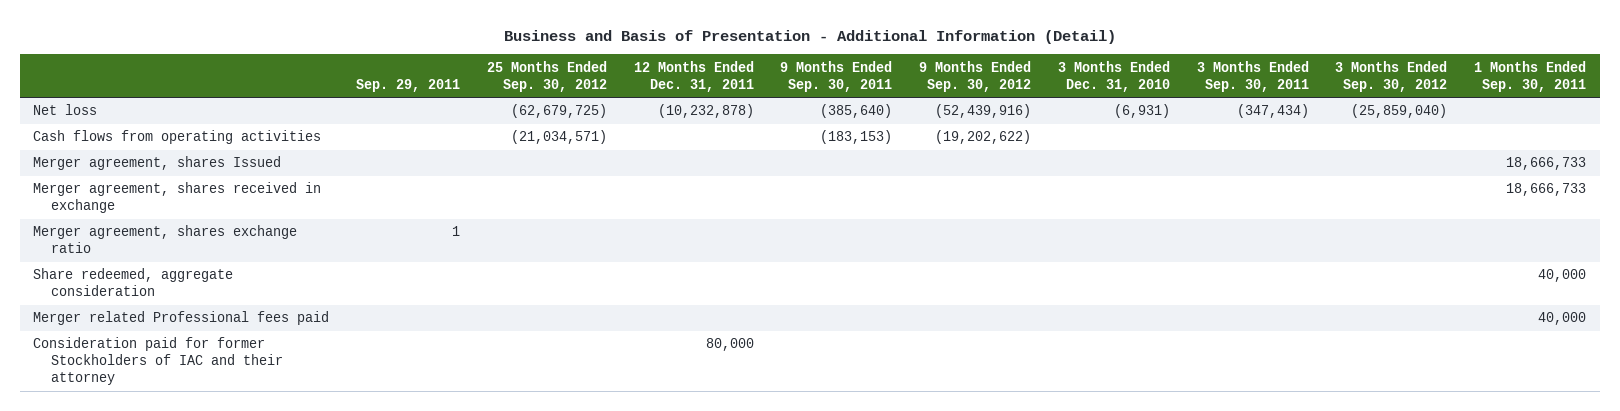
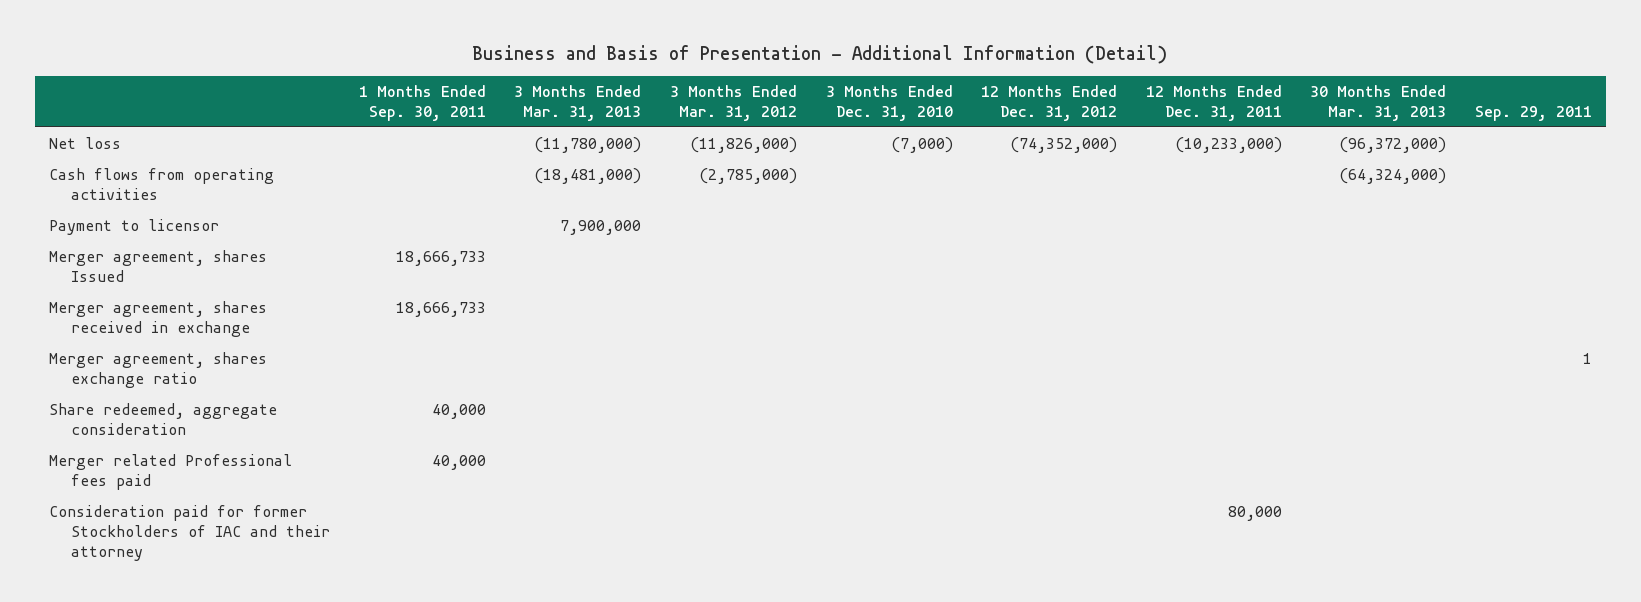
[486,60,607,92] 25 Months Ended Sep. 30, 2012 -> none
[780,60,893,92] 9 Months Ended Sep. 30, 2011 -> none
[919,60,1032,92] 9 Months Ended Sep. 30, 2012 -> none
[1196,60,1309,92] 3 Months Ended Sep. 30, 2011 -> none
[1335,60,1448,92] 3 Months Ended Sep. 30, 2012 -> none
none -> [514,84,642,121] 3 Months Ended Mar. 31, 2013
none -> [670,84,798,121] 3 Months Ended Mar. 31, 2012
none -> [981,84,1118,121] 12 Months Ended Dec. 31, 2012
none -> [1310,84,1447,121] 30 Months Ended Mar. 31, 2013
[657,104,754,119] (10,232,878) -> [1174,137,1282,154] (10,233,000)
[1113,104,1170,119] (6,931) -> [890,137,953,154] (7,000)
none -> [48,219,219,236] Payment to licensor

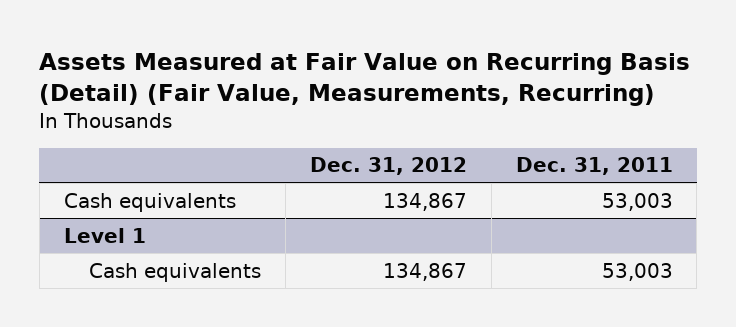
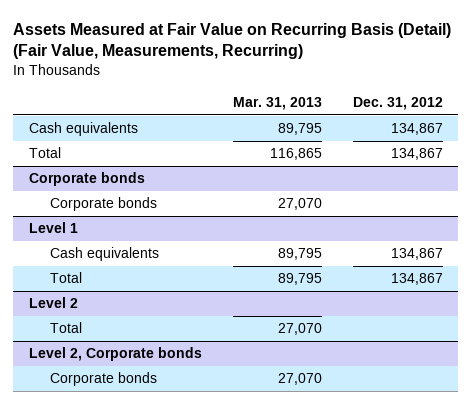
[515,157,673,176] Dec. 31, 2011 -> none
none -> [232,96,322,110] Mar. 31, 2013
none -> [28,147,61,159] Total
none -> [28,172,145,187] Corporate bonds
none -> [49,197,157,212] Corporate bonds
none -> [49,272,82,284] Total
none -> [28,297,78,309] Level 2
none -> [49,322,82,334] Total
none -> [28,347,202,362] Level 2, Corporate bonds
none -> [49,372,157,387] Corporate bonds

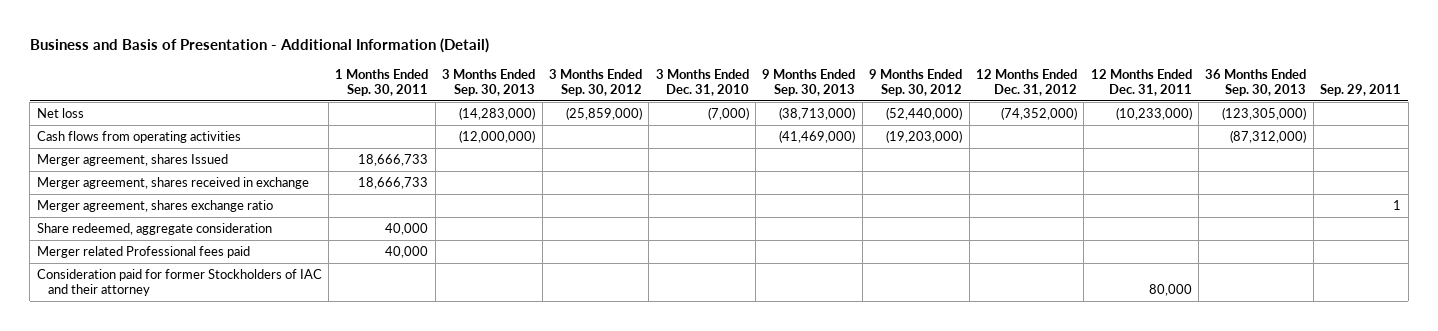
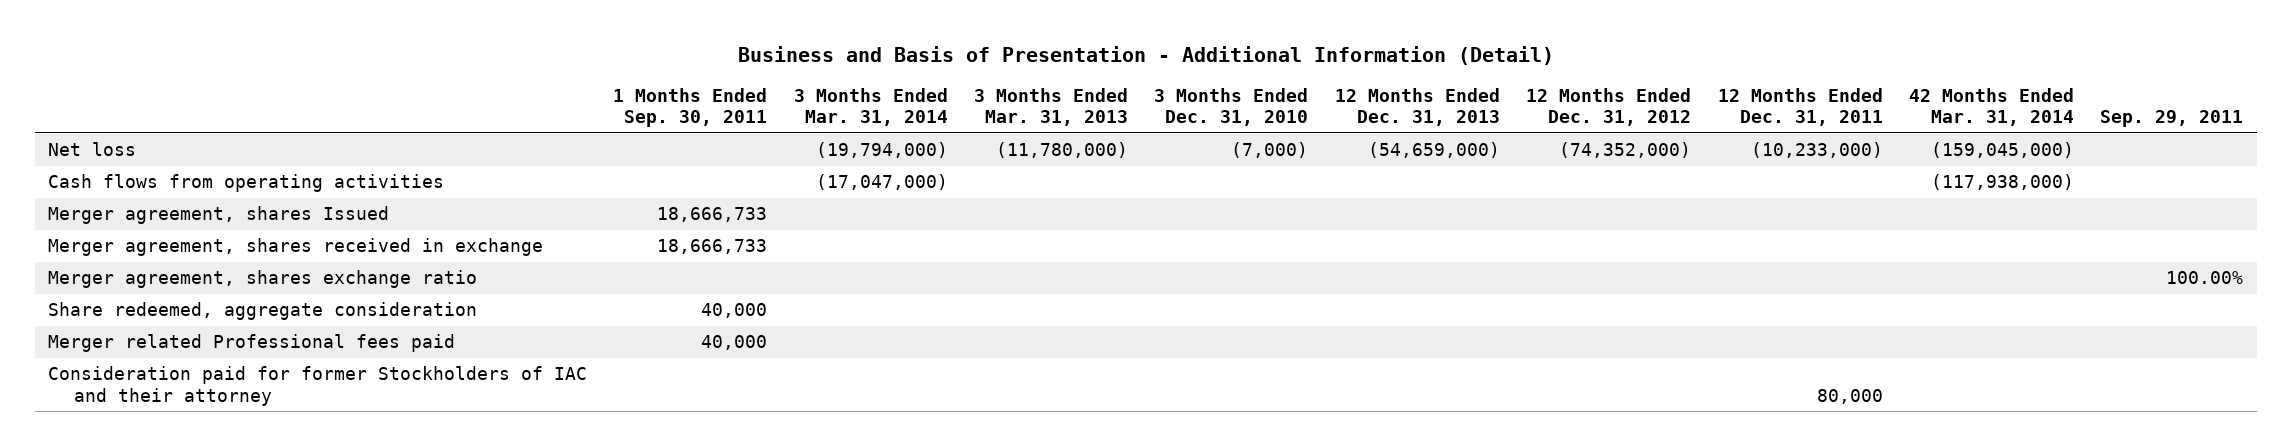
[442,68,536,97] 3 Months Ended Sep. 30, 2013 -> none
[548,68,642,97] 3 Months Ended Sep. 30, 2012 -> none
[762,68,856,97] 9 Months Ended Sep. 30, 2013 -> none
[869,68,963,97] 9 Months Ended Sep. 30, 2012 -> none
[1205,68,1307,97] 36 Months Ended Sep. 30, 2013 -> none
none -> [793,87,948,127] 3 Months Ended Mar. 31, 2014
none -> [974,87,1129,127] 3 Months Ended Mar. 31, 2013
none -> [1334,87,1500,127] 12 Months Ended Dec. 31, 2013
none -> [1909,87,2075,127] 42 Months Ended Mar. 31, 2014
[1393,200,1402,211] 1 -> [2166,271,2244,285] 100.00%

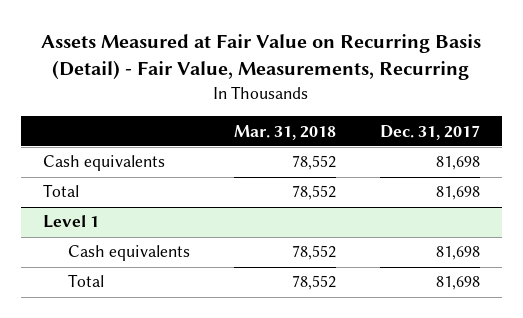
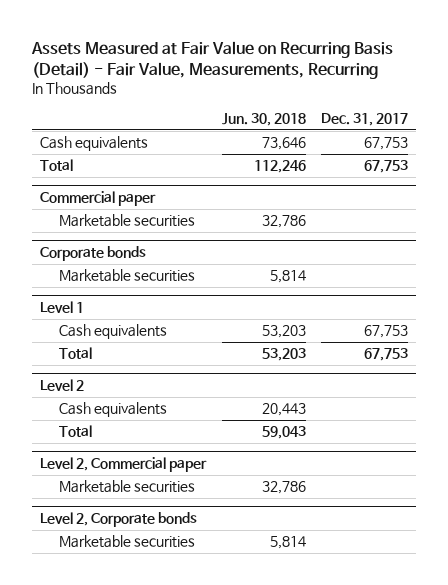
[234,124,337,140] Mar. 31, 2018 -> none
none -> [221,112,306,126] Jun. 30, 2018
[436,156,481,171] 81,698 -> [363,137,408,151] 67,753
[436,186,481,201] 81,698 -> [363,160,408,174] 67,753
none -> [40,190,157,206] Commercial paper
none -> [59,214,196,228] Marketable securities
none -> [40,245,147,261] Corporate bonds
none -> [59,269,196,283] Marketable securities
[436,246,481,261] 81,698 -> [363,325,408,339] 67,753
[436,276,481,291] 81,698 -> [363,348,408,362] 67,753
none -> [40,378,85,391] Level 2
none -> [59,402,168,418] Cash equivalents
none -> [59,425,93,438] Total
none -> [40,456,208,472] Level 2, Commercial paper
none -> [59,480,196,494] Marketable securities
none -> [40,511,198,527] Level 2, Corporate bonds
none -> [59,535,196,549] Marketable securities

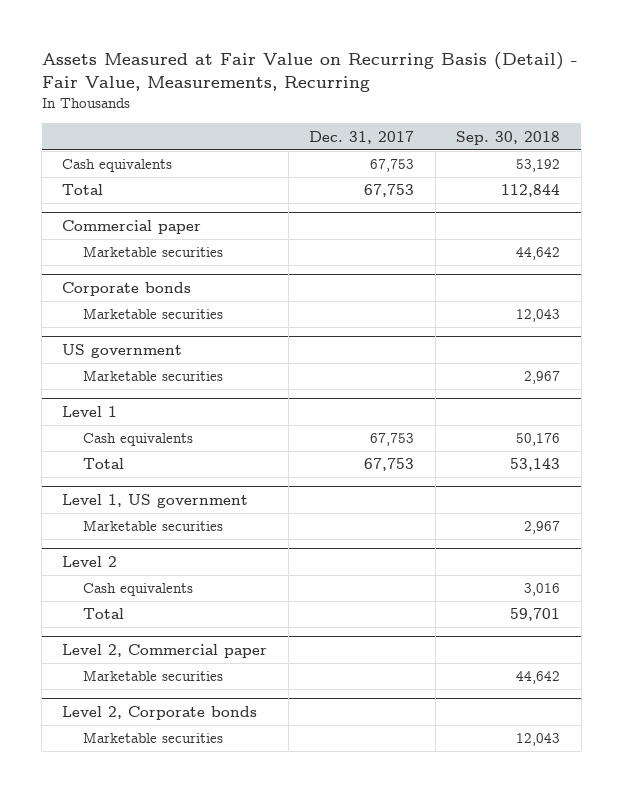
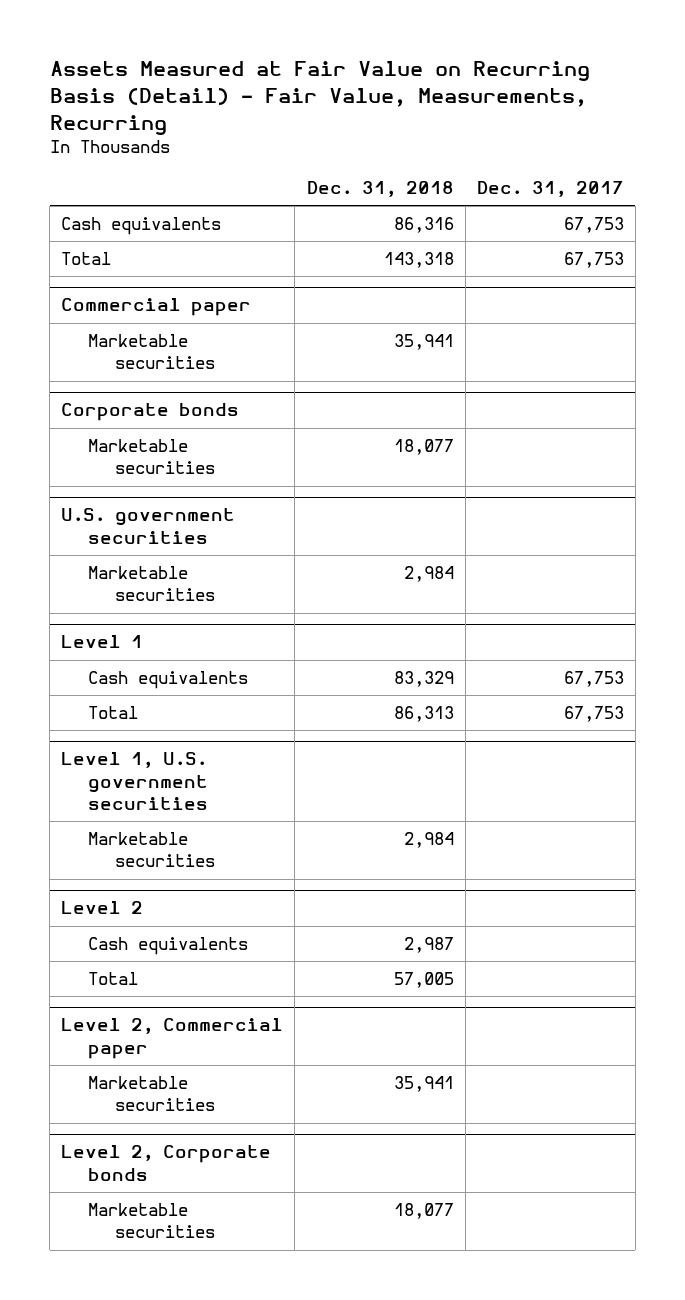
[456,130,561,145] Sep. 30, 2018 -> none
none -> [306,181,454,198] Dec. 31, 2018
[62,343,183,358] US government -> [61,508,236,544] U.S. government securities
[62,493,249,508] Level 1, US government -> [61,752,209,810] Level 1, U.S. government securities

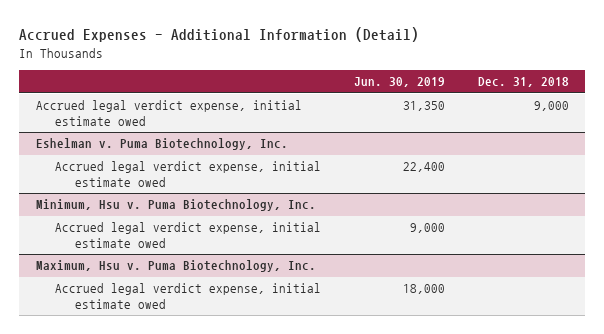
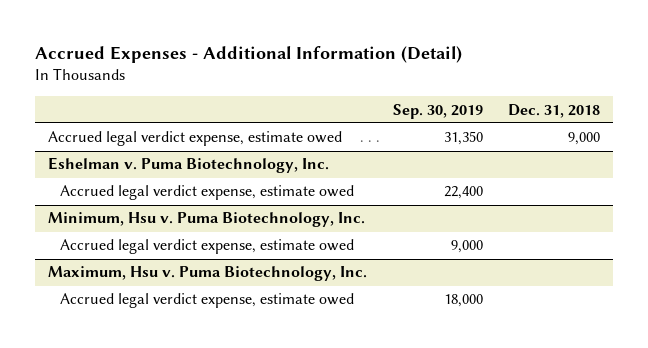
[354,77,446,88] Jun. 30, 2019 -> none
none -> [392,103,483,119] Sep. 30, 2019
[35,100,302,127] Accrued legal verdict expense, initial estimate owed -> [47,131,342,147] Accrued legal verdict expense, estimate owed
[55,161,322,188] Accrued legal verdict expense, initial estimate owed -> [59,185,354,201] Accrued legal verdict expense, estimate owed
[55,222,322,249] Accrued legal verdict expense, initial estimate owed -> [59,239,354,255] Accrued legal verdict expense, estimate owed
[55,283,322,310] Accrued legal verdict expense, initial estimate owed -> [59,293,354,309] Accrued legal verdict expense, estimate owed

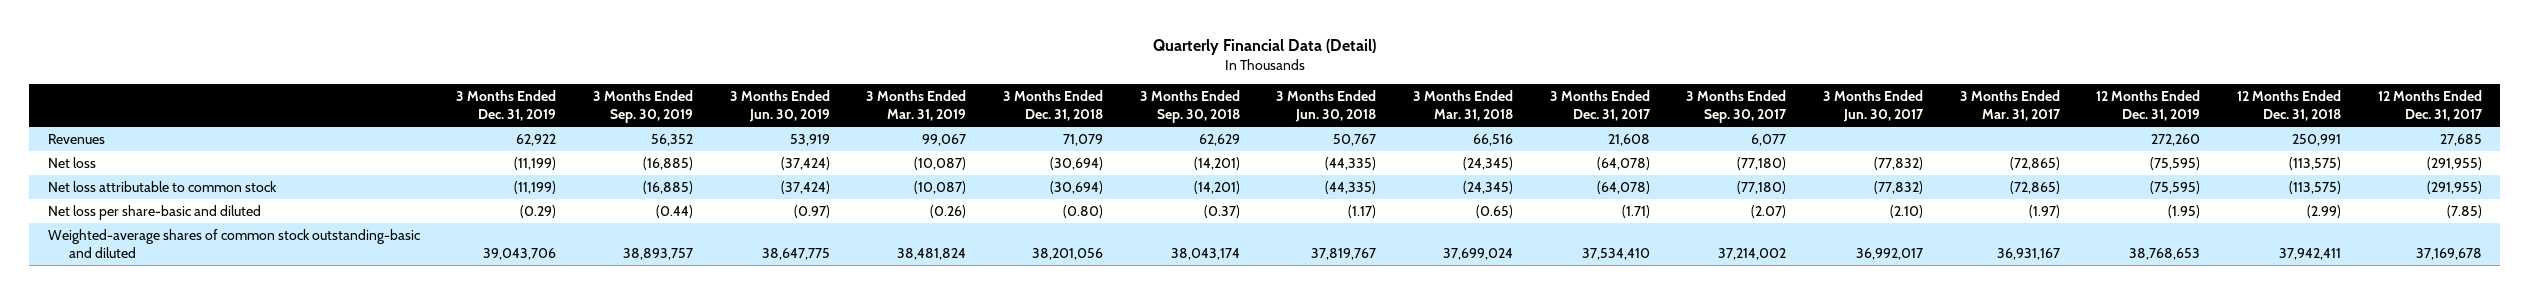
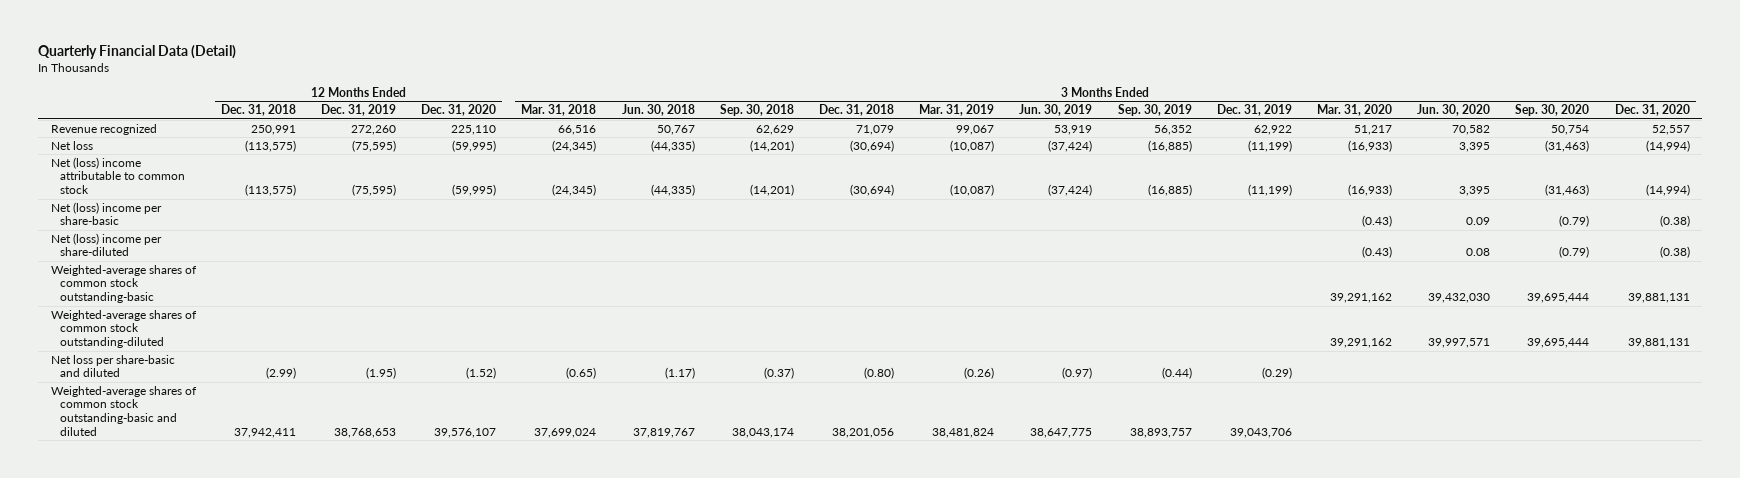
[1549,90,1651,122] 3 Months Ended Dec. 31, 2017 -> none
[1686,90,1788,124] 3 Months Ended Sep. 30, 2017 -> none
[1822,90,1924,123] 3 Months Ended Jun. 30, 2017 -> none
[1959,90,2061,122] 3 Months Ended Mar. 31, 2017 -> none
[2377,90,2483,122] 12 Months Ended Dec. 31, 2017 -> none
none -> [421,104,497,117] Dec. 31, 2020
none -> [1316,104,1392,117] Mar. 31, 2020
none -> [1417,104,1491,117] Jun. 30, 2020
none -> [1515,104,1590,117] Sep. 30, 2020
none -> [1614,104,1690,117] Dec. 31, 2020
[47,133,105,144] Revenues -> [50,123,157,135] Revenue recognized
[47,180,277,192] Net loss attributable to common stock -> [50,156,186,195] Net (loss) income attributable to common stock
none -> [50,201,162,226] Net (loss) income per share-basic
none -> [50,232,162,257] Net (loss) income per share-diluted
none -> [50,264,197,304] Weighted-average shares of common stock outstanding-basic
none -> [50,309,197,349] Weighted-average shares of common stock outstanding-diluted

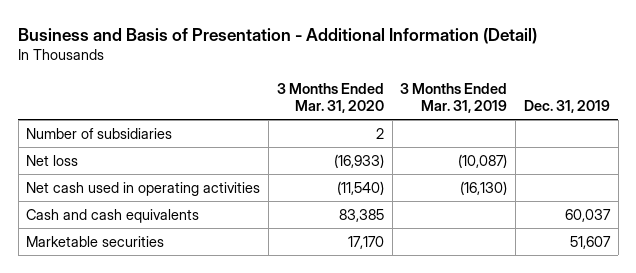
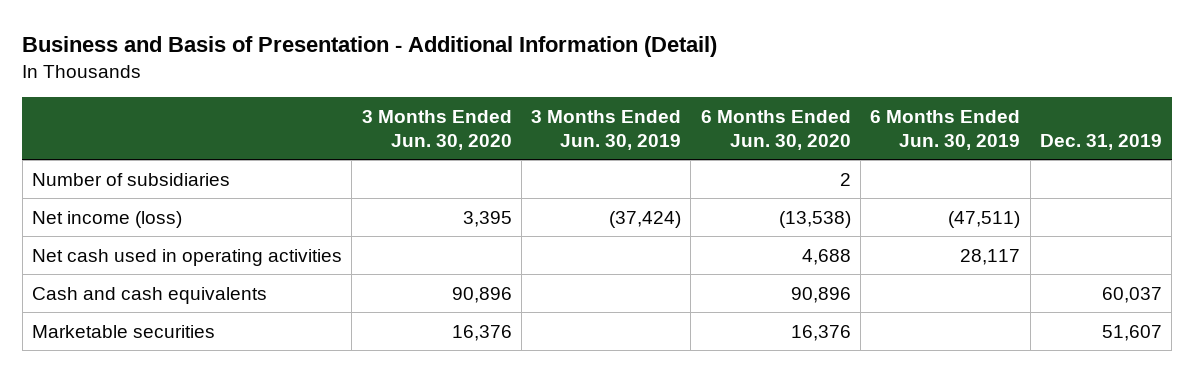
[276,83,384,114] 3 Months Ended Mar. 31, 2020 -> none
[400,83,508,114] 3 Months Ended Mar. 31, 2019 -> none
none -> [361,109,512,150] 3 Months Ended Jun. 30, 2020
none -> [531,109,682,150] 3 Months Ended Jun. 30, 2019
none -> [700,109,851,150] 6 Months Ended Jun. 30, 2020
none -> [870,109,1021,150] 6 Months Ended Jun. 30, 2019
[26,154,79,166] Net loss -> [32,210,183,228] Net income (loss)

